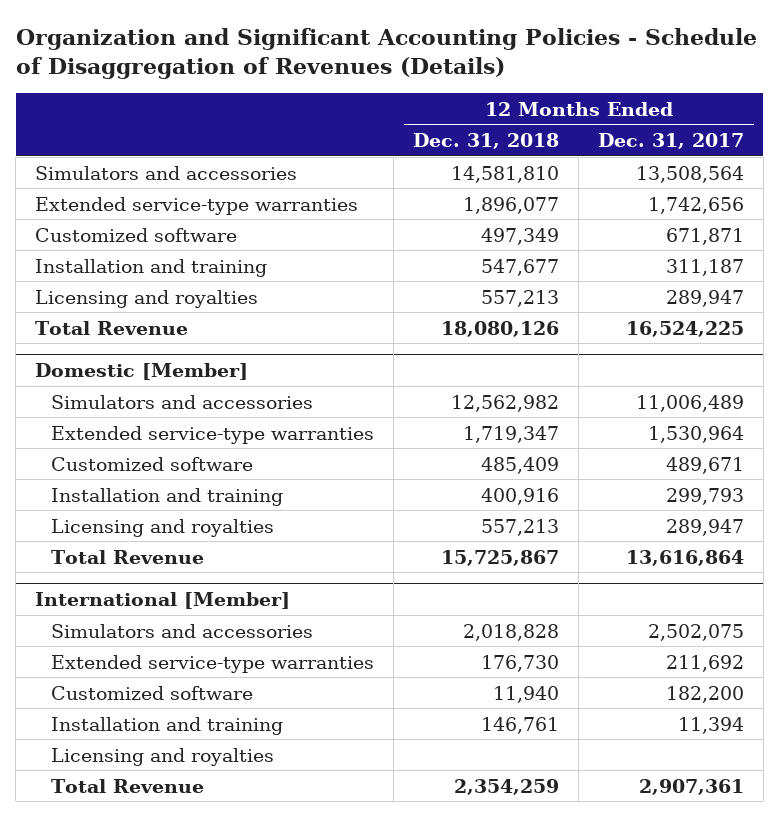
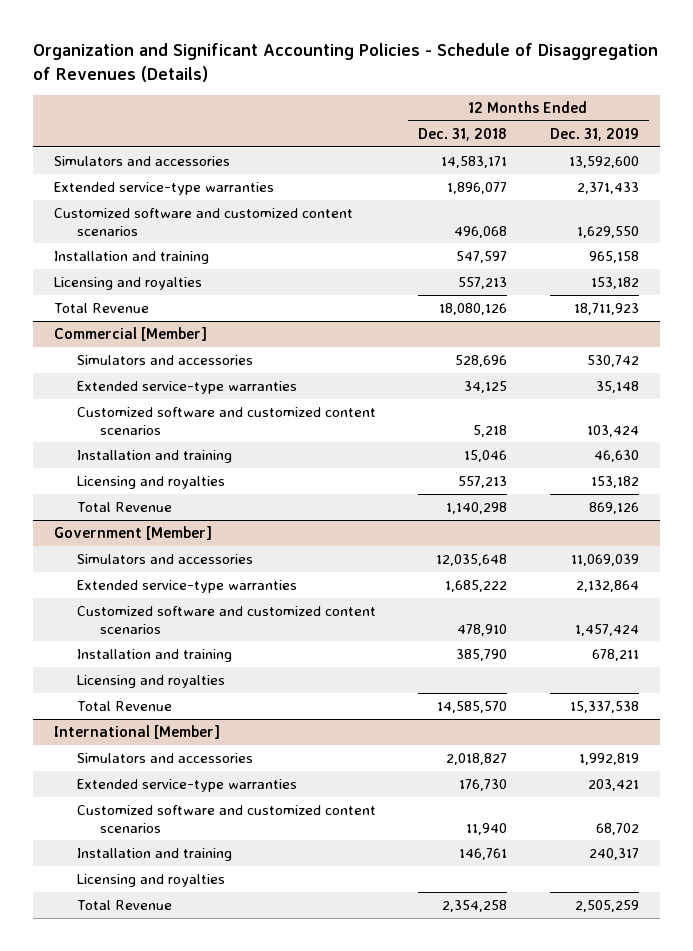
[597,132,744,149] Dec. 31, 2017 -> none
none -> [549,127,639,141] Dec. 31, 2019
[451,165,560,183] 14,581,810 -> [441,156,508,169] 14,583,171
[35,227,238,242] Customized software -> none
none -> [53,208,353,236] Customized software and customized content scenarios
[481,258,560,276] 547,677 -> [456,251,508,264] 547,597
[35,363,249,381] Domestic [Member] -> none
[51,456,254,471] Customized software -> none
none -> [53,327,207,342] Commercial [Member]
[451,394,560,412] 12,562,982 -> [455,355,508,368] 528,696
[463,425,560,443] 1,719,347 -> [464,381,508,394] 34,125
none -> [77,407,377,435] Customized software and customized content scenarios
[481,487,560,505] 400,916 -> [464,450,508,463] 15,046
[441,549,560,566] 15,725,867 -> [446,502,508,515] 1,140,298
none -> [53,526,212,541] Government [Member]
none -> [77,554,254,565] Simulators and accessories
none -> [77,580,298,594] Extended service-type warranties
none -> [77,606,377,634] Customized software and customized content scenarios
none -> [77,649,233,663] Installation and training
none -> [77,675,226,689] Licensing and royalties
none -> [77,701,173,712] Total Revenue
[463,623,560,641] 2,018,828 -> [446,753,508,766] 2,018,827
[51,685,254,700] Customized software -> [77,805,377,833] Customized software and customized content scenarios
[454,778,560,795] 2,354,259 -> [442,900,508,913] 2,354,258

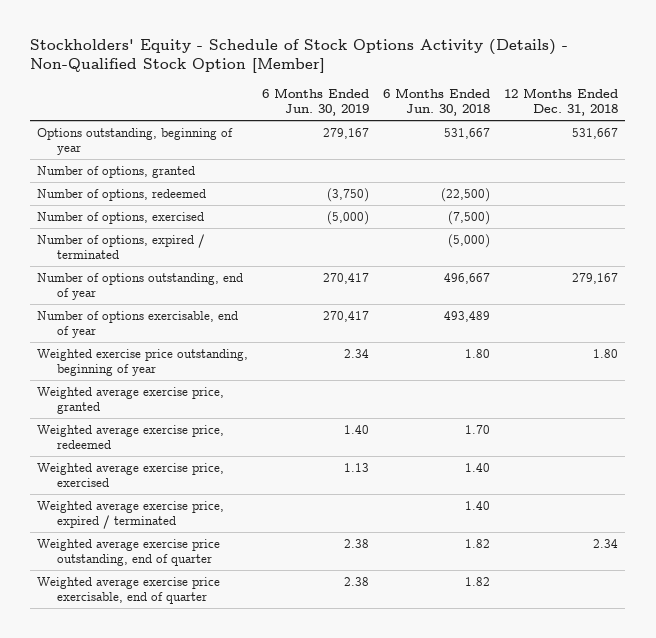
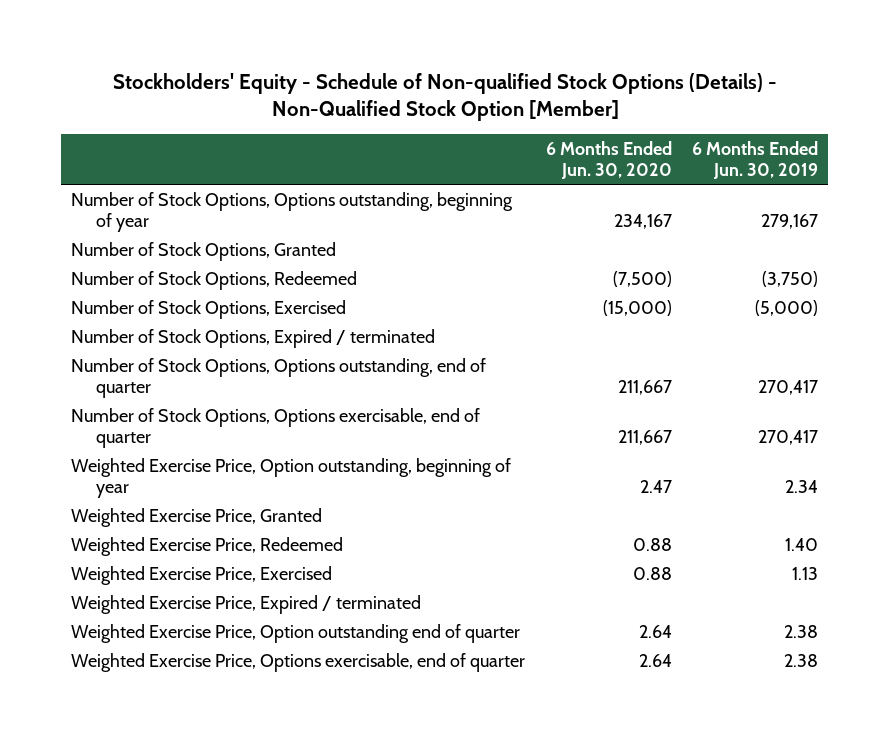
[30,38,569,74] Stockholders' Equity - Schedule of Stock Options Activity (Details) - Non-Qualified Stock Option [Member] -> [112,72,777,122] Stockholders' Equity - Schedule of Non-qualified Stock Options (Details) - Non-Qualified Stock Option [Member]
[383,87,491,116] 6 Months Ended Jun. 30, 2018 -> none
[504,87,619,116] 12 Months Ended Dec. 31, 2018 -> none
none -> [545,140,672,179] 6 Months Ended Jun. 30, 2020
[37,127,234,155] Options outstanding, beginning of year -> [71,191,514,232] Number of Stock Options, Options outstanding, beginning of year
[37,165,196,178] Number of options, granted -> [71,241,337,261] Number of Stock Options, Granted
[37,188,207,201] Number of options, redeemed -> [71,270,358,290] Number of Stock Options, Redeemed
[37,211,205,224] Number of options, exercised -> [71,299,347,319] Number of Stock Options, Exercised
[37,233,206,259] Number of options, expired / terminated -> [71,328,436,348] Number of Stock Options, Expired / terminated
[37,272,244,300] Number of options outstanding, end of year -> [71,357,487,398] Number of Stock Options, Options outstanding, end of quarter
[37,310,239,338] Number of options exercisable, end of year -> [71,407,481,448] Number of Stock Options, Options exercisable, end of quarter
[37,348,249,376] Weighted exercise price outstanding, beginning of year -> [71,457,512,498] Weighted Exercise Price, Option outstanding, beginning of year
[37,386,225,414] Weighted average exercise price, granted -> [71,507,323,527] Weighted Exercise Price, Granted
[37,424,225,449] Weighted average exercise price, redeemed -> [71,536,344,556] Weighted Exercise Price, Redeemed
[37,462,225,487] Weighted average exercise price, exercised -> [71,565,333,585] Weighted Exercise Price, Exercised
[37,500,225,529] Weighted average exercise price, expired / terminated -> [71,594,422,614] Weighted Exercise Price, Expired / terminated
[37,538,221,566] Weighted average exercise price outstanding, end of quarter -> [71,623,521,643] Weighted Exercise Price, Option outstanding end of quarter
[37,576,221,604] Weighted average exercise price exercisable, end of quarter -> [71,652,526,672] Weighted Exercise Price, Options exercisable, end of quarter

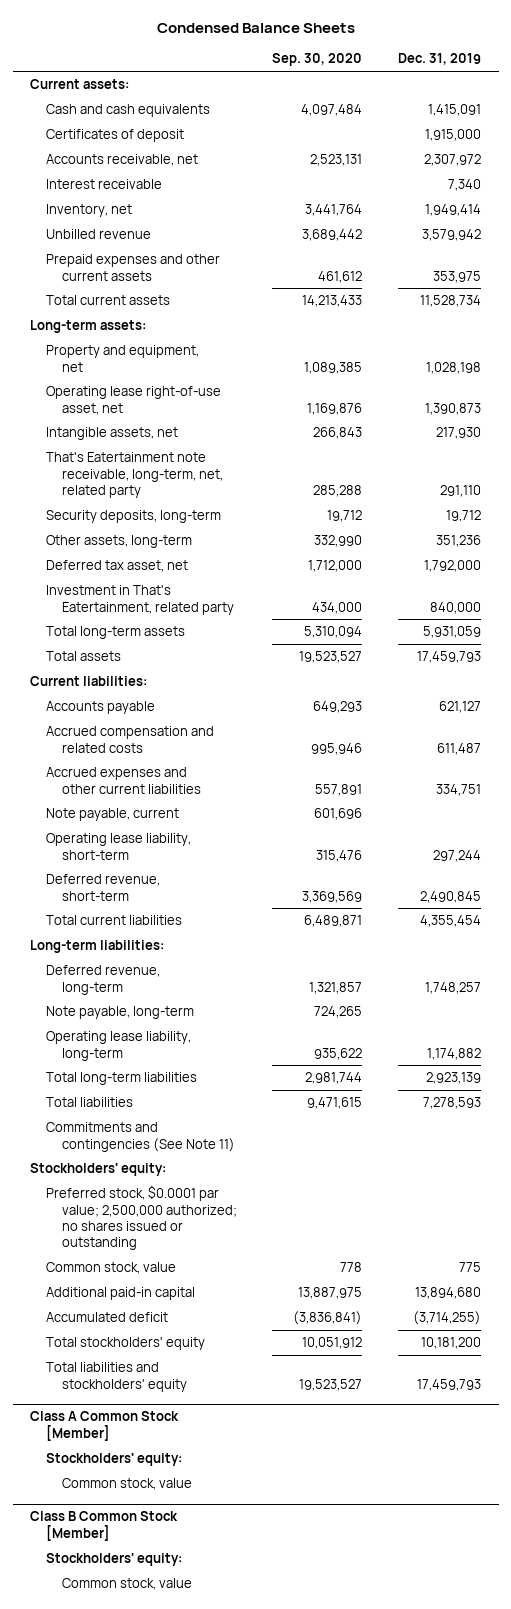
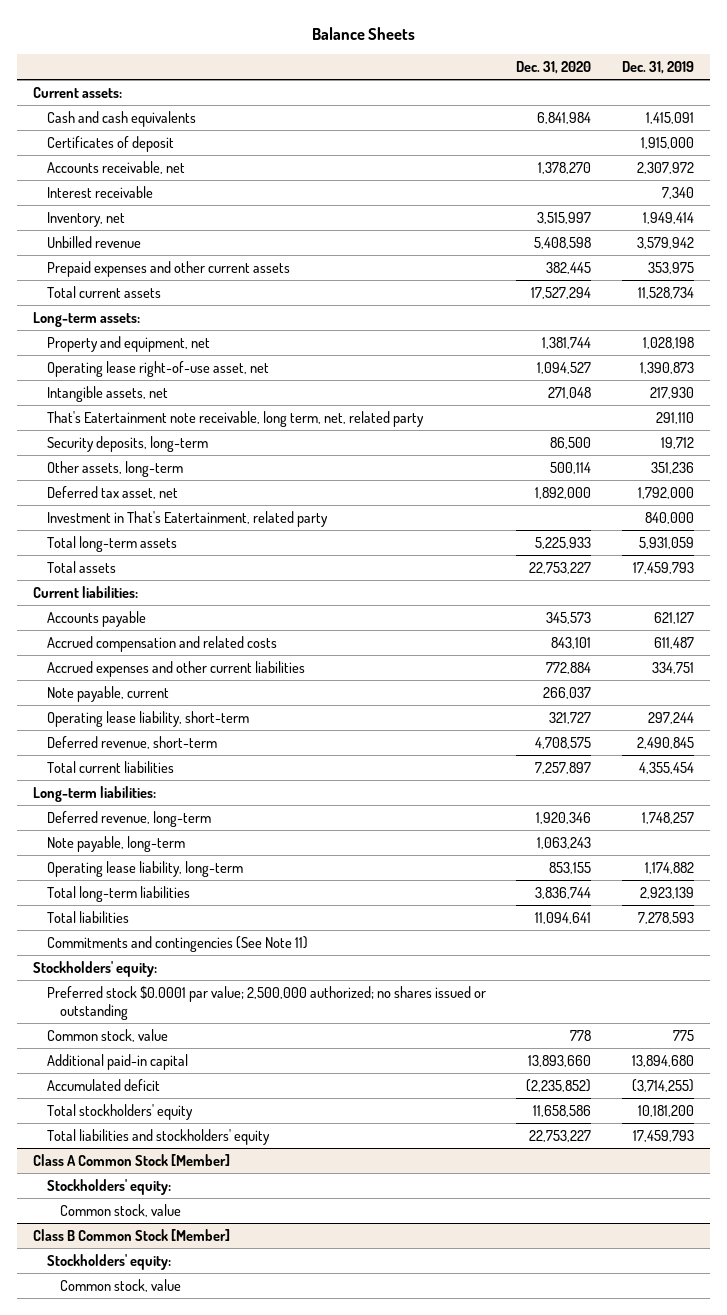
[156,22,355,33] Condensed Balance Sheets -> [311,26,415,40] Balance Sheets
[272,53,363,67] Sep. 30, 2020 -> none
none -> [516,60,592,74] Dec. 31, 2020
[46,452,223,499] That's Eatertainment note receivable, long-term, net, related party -> [46,410,424,427] That's Eatertainment note receivable, long term, net, related party
[46,1185,237,1251] Preferred stock, $0.0001 par value; 2,500,000 authorized; no shares issued or outstanding -> [46,985,486,1021] Preferred stock $0.0001 par value; 2,500,000 authorized; no shares issued or outstanding

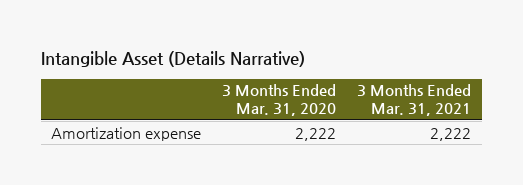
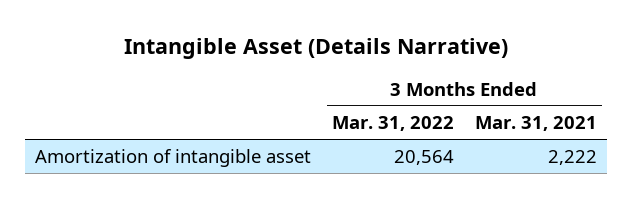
[222,84,337,117] 3 Months Ended Mar. 31, 2020 -> none
none -> [332,116,455,132] Mar. 31, 2022
[51,126,202,141] Amortization expense -> [35,149,312,168] Amortization of intangible asset

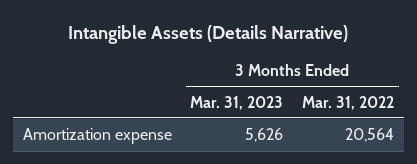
[124,38,509,60] Intangible Asset (Details Narrative) -> [68,24,349,44] Intangible Assets (Details Narrative)
[474,116,597,132] Mar. 31, 2021 -> none
none -> [190,95,284,110] Mar. 31, 2023
[35,149,312,168] Amortization of intangible asset -> [22,128,172,145] Amortization expense

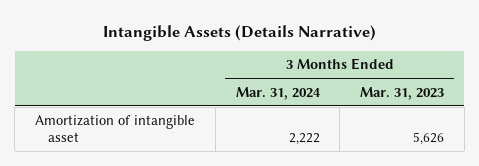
[302,95,395,110] Mar. 31, 2022 -> none
none -> [235,86,321,100] Mar. 31, 2024
[22,128,172,145] Amortization expense -> [35,115,196,142] Amortization of intangible asset

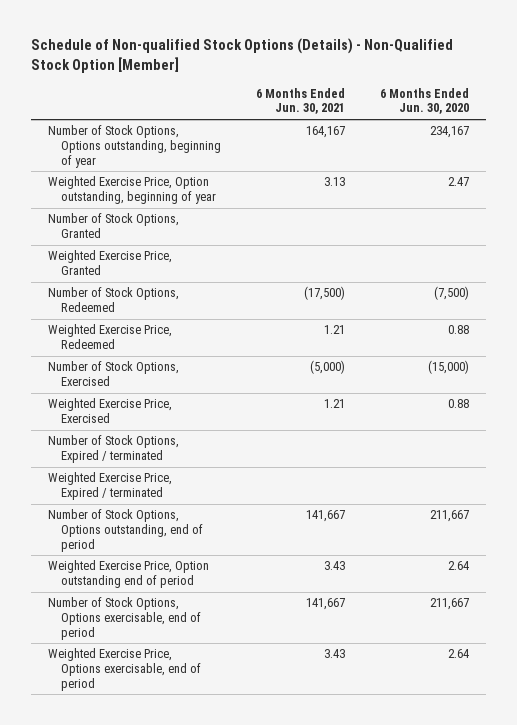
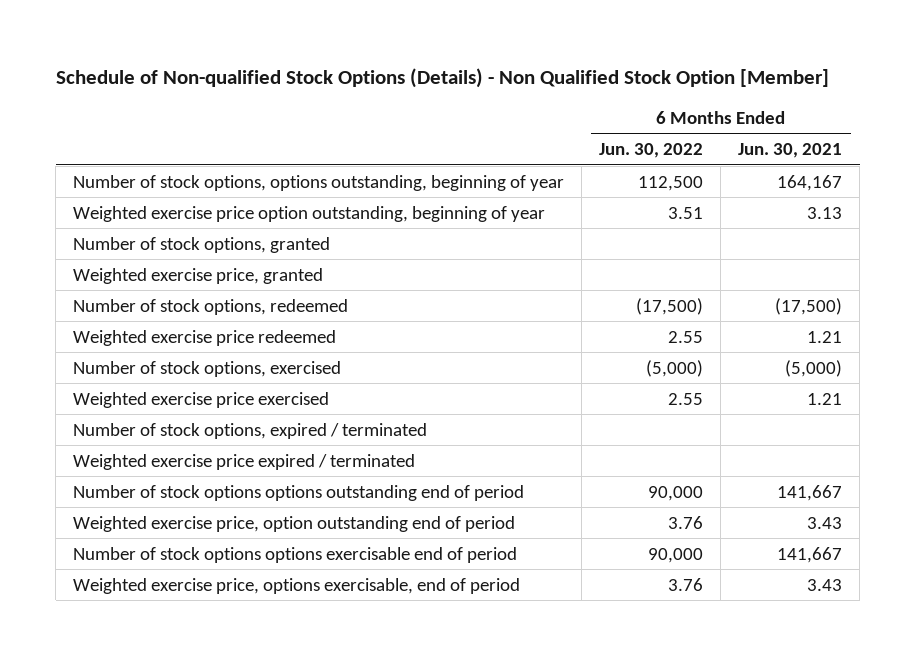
[30,38,453,73] Schedule of Non-qualified Stock Options (Details) - Non-Qualified Stock Option [Member] -> [55,68,829,89] Schedule of Non-qualified Stock Options (Details) - Non Qualified Stock Option [Member]
[379,87,469,115] 6 Months Ended Jun. 30, 2020 -> none
none -> [599,143,704,159] Jun. 30, 2022
[48,125,221,168] Number of Stock Options, Options outstanding, beginning of year -> [73,174,565,191] Number of stock options, options outstanding, beginning of year
[48,176,216,205] Weighted Exercise Price, Option outstanding, beginning of year -> [73,205,546,222] Weighted exercise price option outstanding, beginning of year
[48,213,180,239] Number of Stock Options, Granted -> [73,236,331,253] Number of stock options, granted
[48,250,173,276] Weighted Exercise Price, Granted -> [73,267,324,284] Weighted exercise price, granted
[48,287,180,313] Number of Stock Options, Redeemed -> [73,298,349,315] Number of stock options, redeemed
[48,324,173,350] Weighted Exercise Price, Redeemed -> [73,329,337,346] Weighted exercise price redeemed
[48,361,180,387] Number of Stock Options, Exercised -> [73,360,342,377] Number of stock options, exercised
[48,398,173,424] Weighted Exercise Price, Exercised -> [73,391,330,408] Weighted exercise price exercised
[48,435,180,464] Number of Stock Options, Expired / terminated -> [73,422,428,439] Number of stock options, expired / terminated
[48,472,173,501] Weighted Exercise Price, Expired / terminated -> [73,453,416,470] Weighted exercise price expired / terminated
[48,509,203,552] Number of Stock Options, Options outstanding, end of period -> [73,484,525,501] Number of stock options options outstanding end of period
[48,560,210,589] Weighted Exercise Price, Option outstanding end of period -> [73,515,516,532] Weighted exercise price, option outstanding end of period
[48,597,201,640] Number of Stock Options, Options exercisable, end of period -> [73,546,518,563] Number of stock options options exercisable end of period
[48,648,201,691] Weighted Exercise Price, Options exercisable, end of period -> [73,577,521,594] Weighted exercise price, options exercisable, end of period

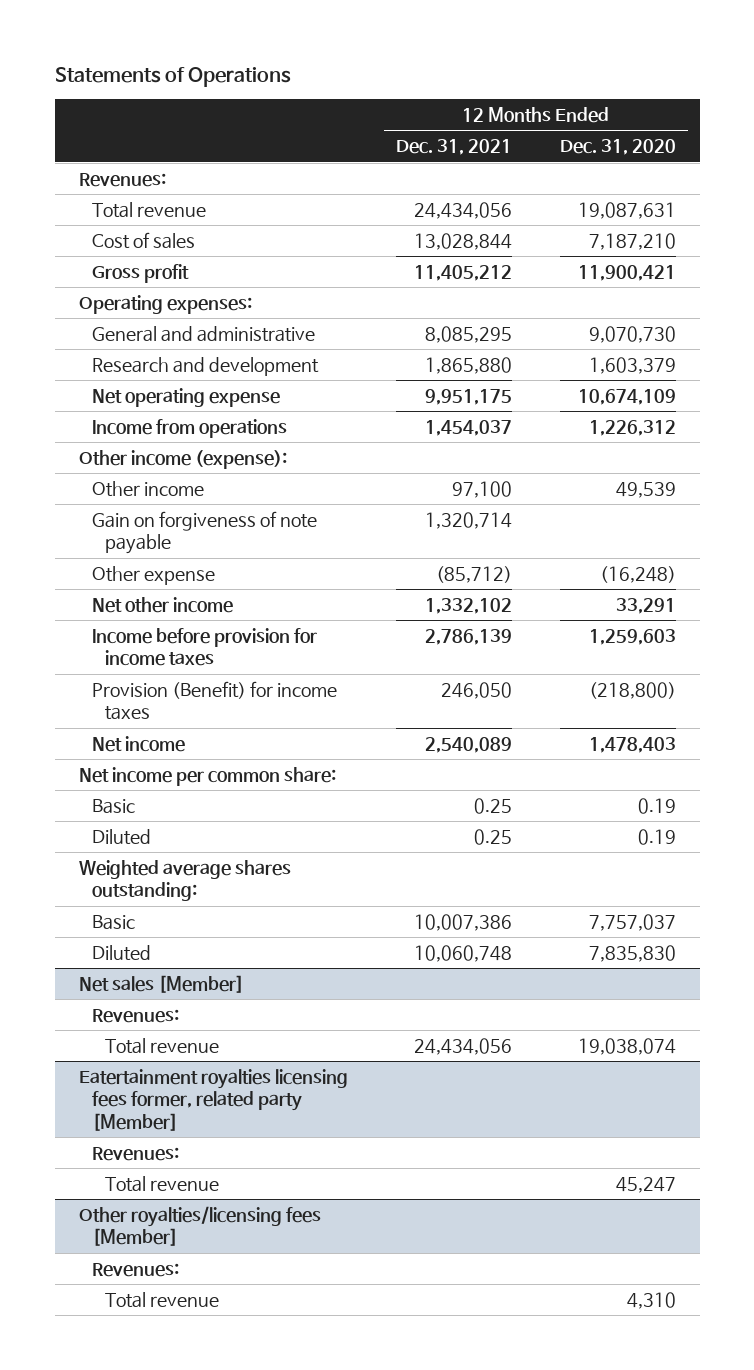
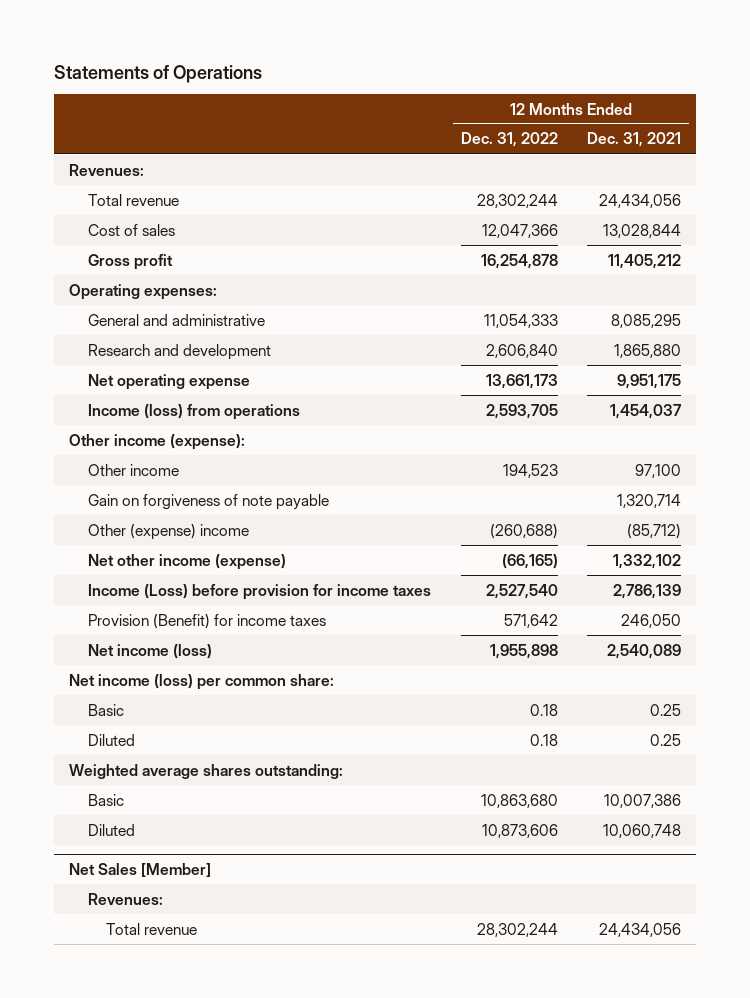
[559,139,676,156] Dec. 31, 2020 -> none
none -> [460,132,558,148] Dec. 31, 2022
[91,418,287,438] Income from operations -> [87,403,300,420] Income (loss) from operations
[91,565,215,585] Other expense -> [87,523,249,540] Other (expense) income
[91,596,233,613] Net other income -> [87,553,286,570] Net other income (expense)
[91,627,317,667] Income before provision for income taxes -> [87,583,431,600] Income (Loss) before provision for income taxes
[91,735,185,752] Net income -> [87,643,212,659] Net income (loss)
[78,766,336,786] Net income per common share: -> [69,673,335,690] Net income (loss) per common share:
[78,974,244,993] Net sales [Member] -> [69,863,212,878] Net Sales [Member]
[78,1068,348,1131] Eatertainment royalties licensing fees former, related party [Member] -> none
[91,1146,179,1161] Revenues: -> none
[105,1175,220,1192] Total revenue -> none
[78,1205,321,1247] Other royalties/licensing fees [Member] -> none
[91,1262,179,1277] Revenues: -> none
[105,1291,220,1308] Total revenue -> none

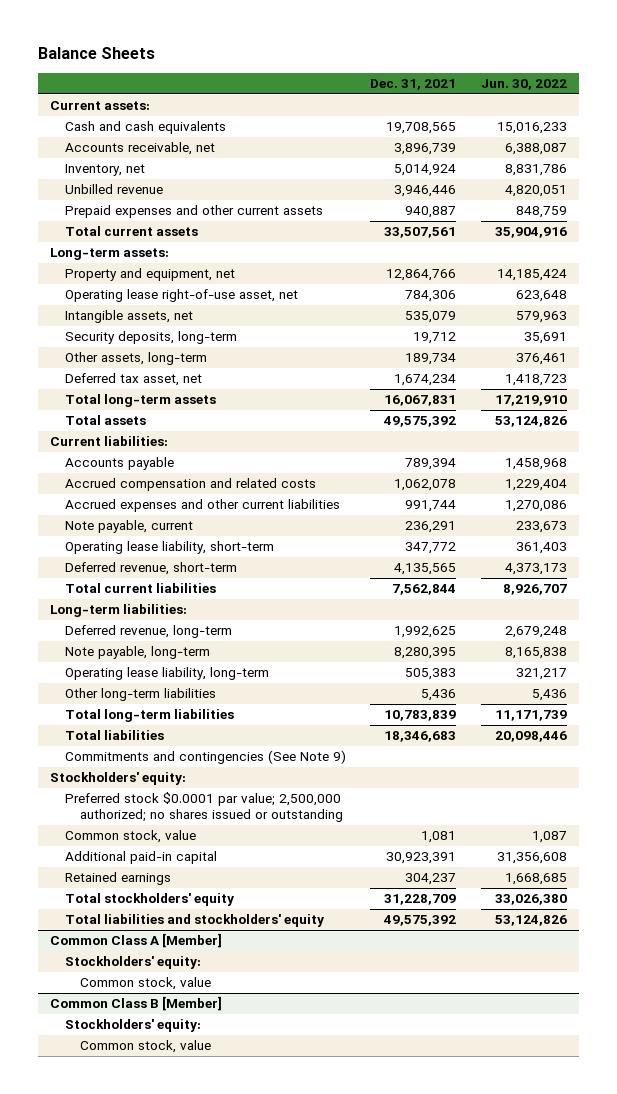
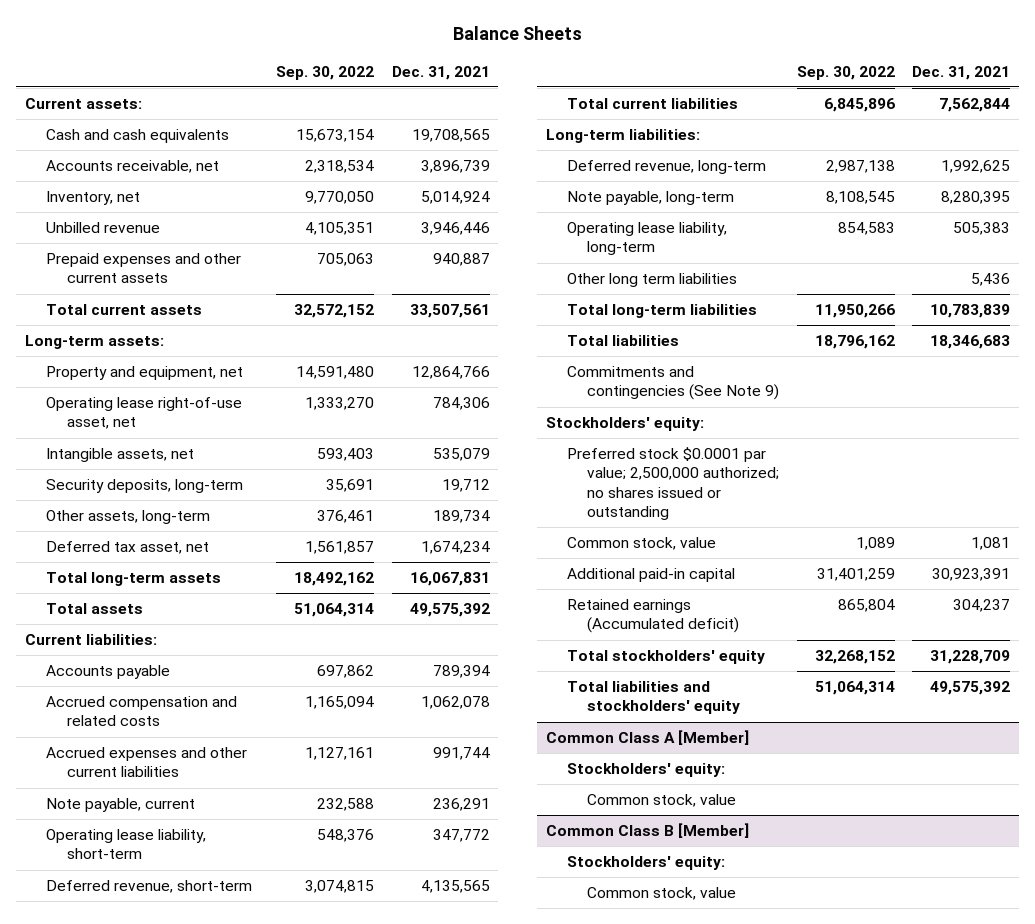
[480,79,567,91] Jun. 30, 2022 -> none
none -> [276,65,375,80] Sep. 30, 2022
[65,688,217,702] Other long-term liabilities -> [566,273,737,288] Other long term liabilities
[65,872,172,886] Retained earnings -> [566,599,740,634] Retained earnings (Accumulated deficit)

